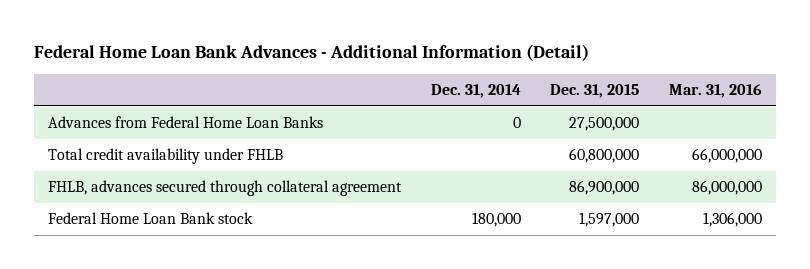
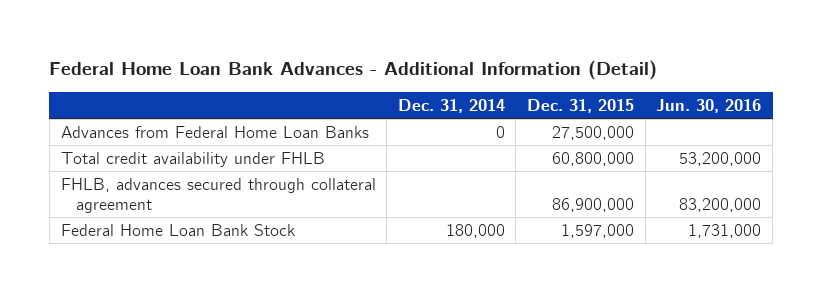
[668,84,762,99] Mar. 31, 2016 -> none
none -> [656,98,762,113] Jun. 30, 2016
[48,212,254,225] Federal Home Loan Bank stock -> [60,223,295,236] Federal Home Loan Bank Stock

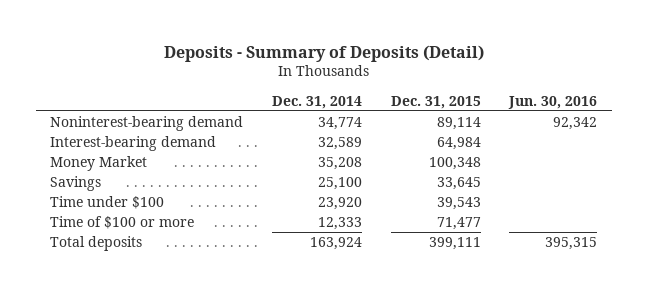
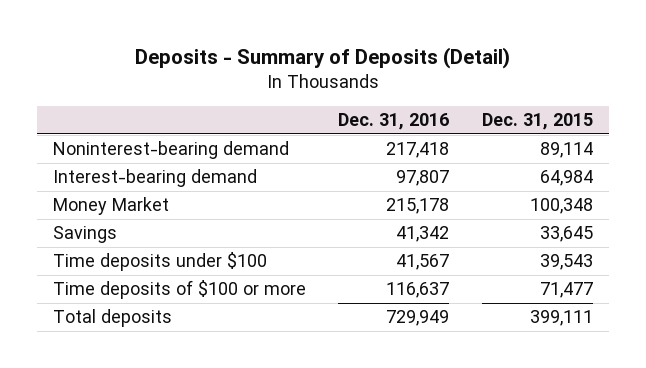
[272,95,363,109] Dec. 31, 2014 -> none
[508,95,598,109] Jun. 30, 2016 -> none
none -> [338,113,450,131] Dec. 31, 2016
[50,196,165,210] Time under $100 -> [52,252,267,272] Time deposits under $100
[50,216,195,230] Time of $100 or more -> [52,280,306,300] Time deposits of $100 or more

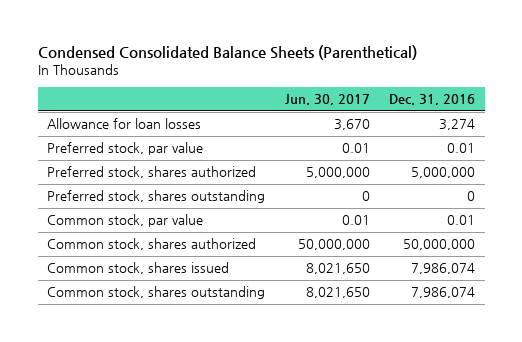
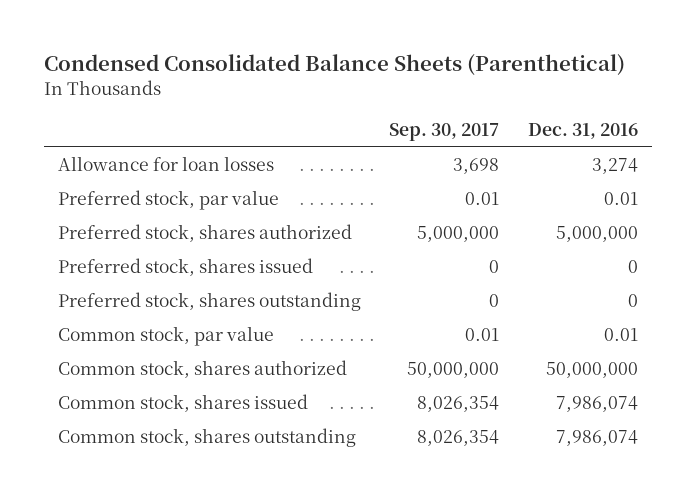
[284,94,370,106] Jun. 30, 2017 -> none
none -> [389,123,500,142] Sep. 30, 2017
none -> [57,258,313,277] Preferred stock, shares issued

